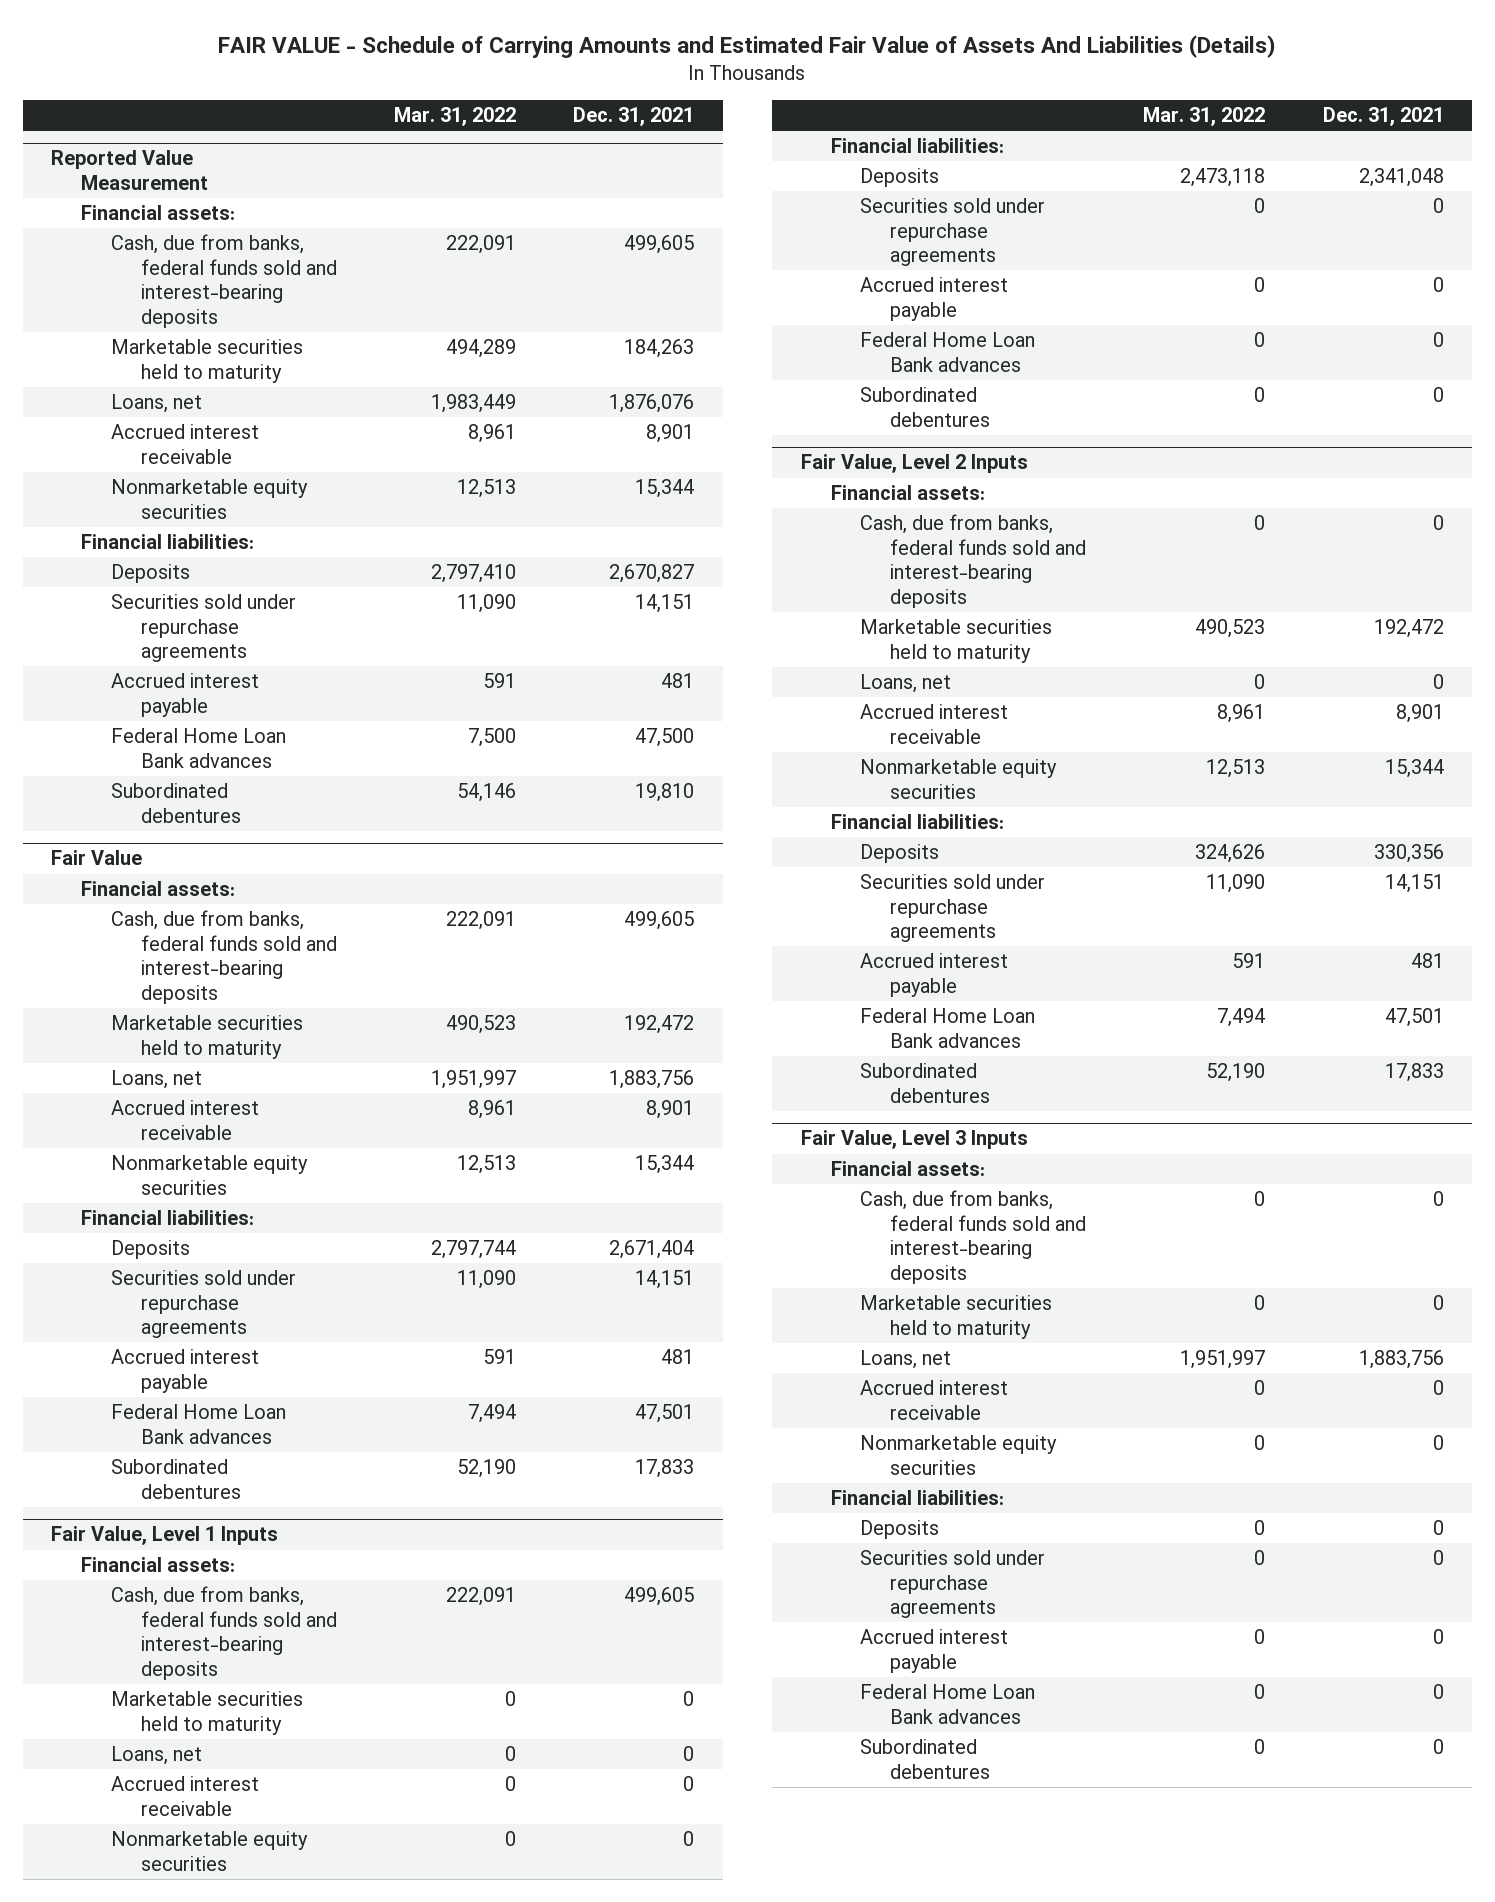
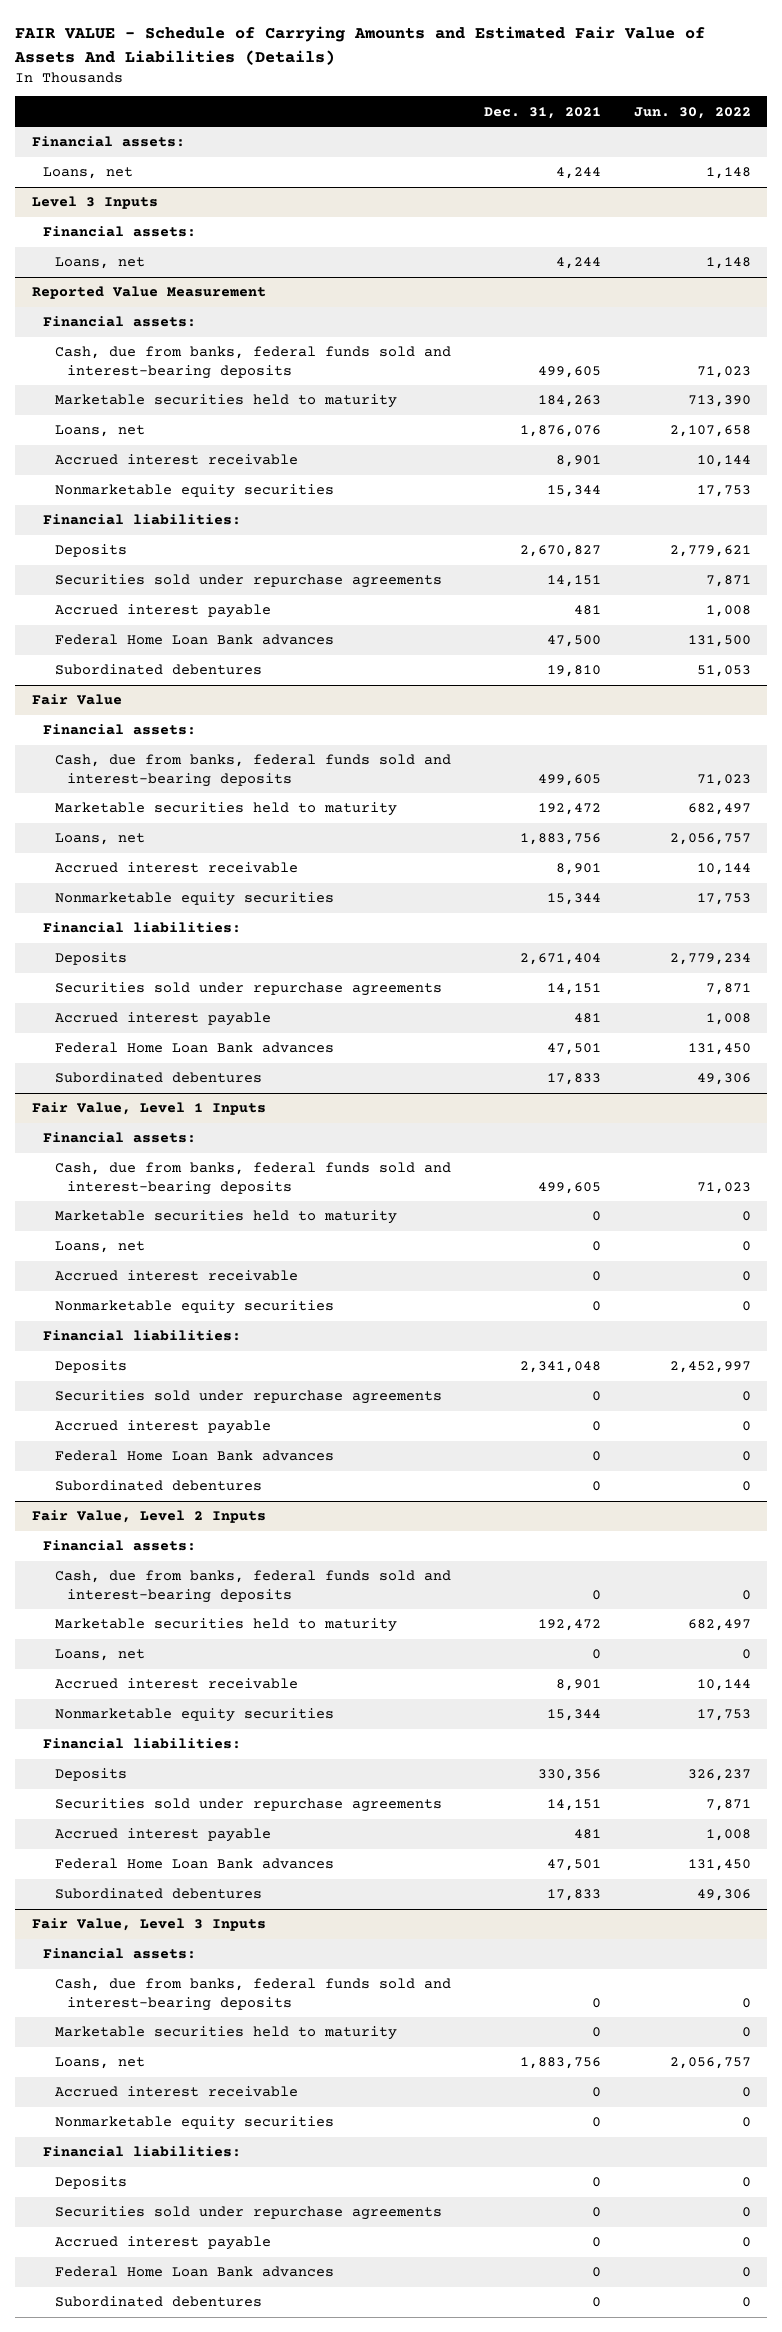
[393,107,516,127] Mar. 31, 2022 -> none
none -> [633,106,751,119] Jun. 30, 2022
none -> [31,136,185,148] Financial assets:
none -> [43,167,134,180] Loans, net
none -> [31,196,158,210] Level 3 Inputs
none -> [43,226,197,238] Financial assets:
none -> [55,257,146,270] Loans, net

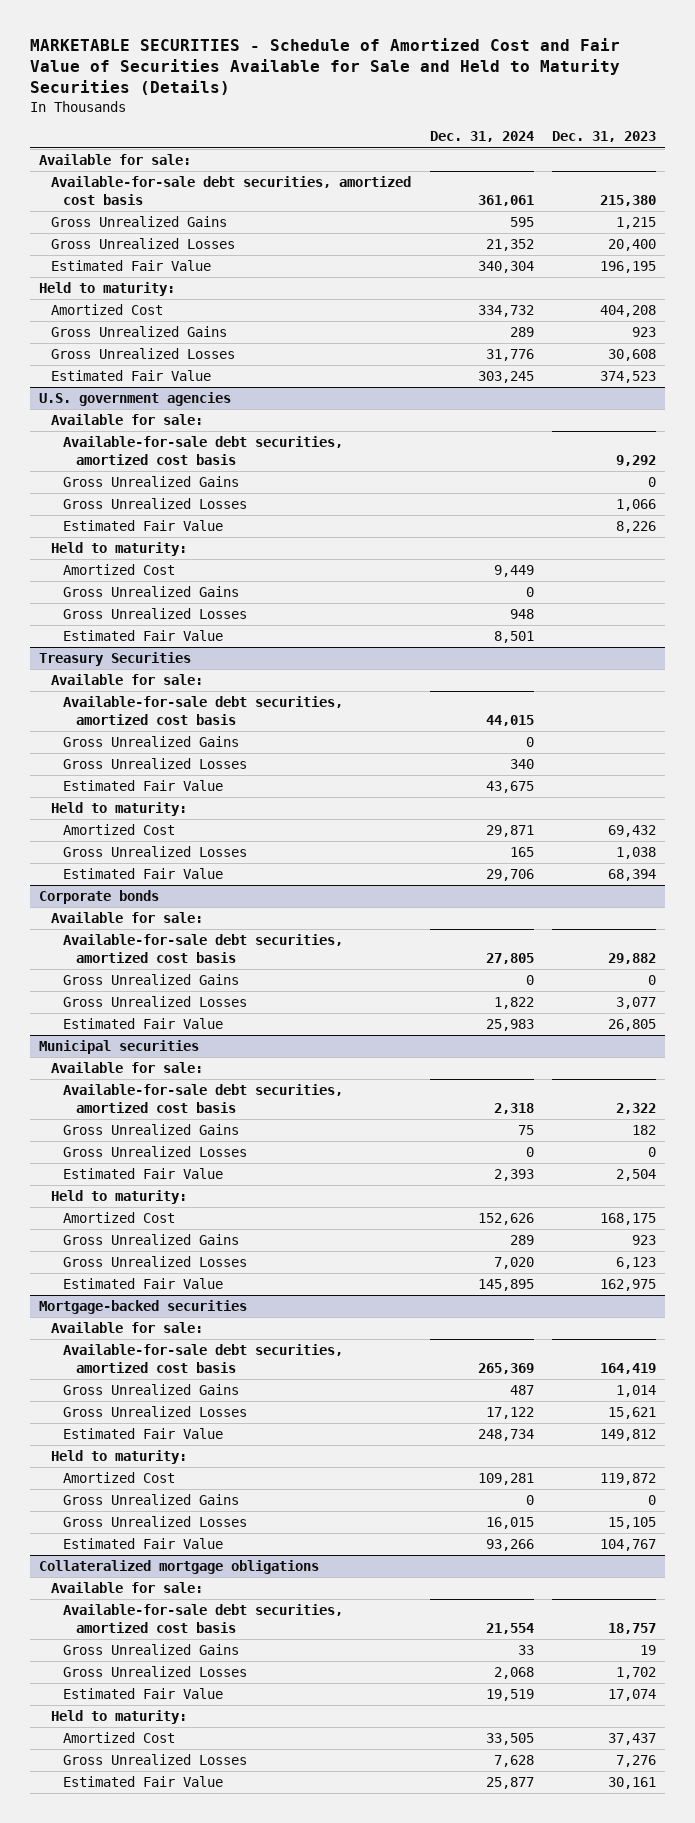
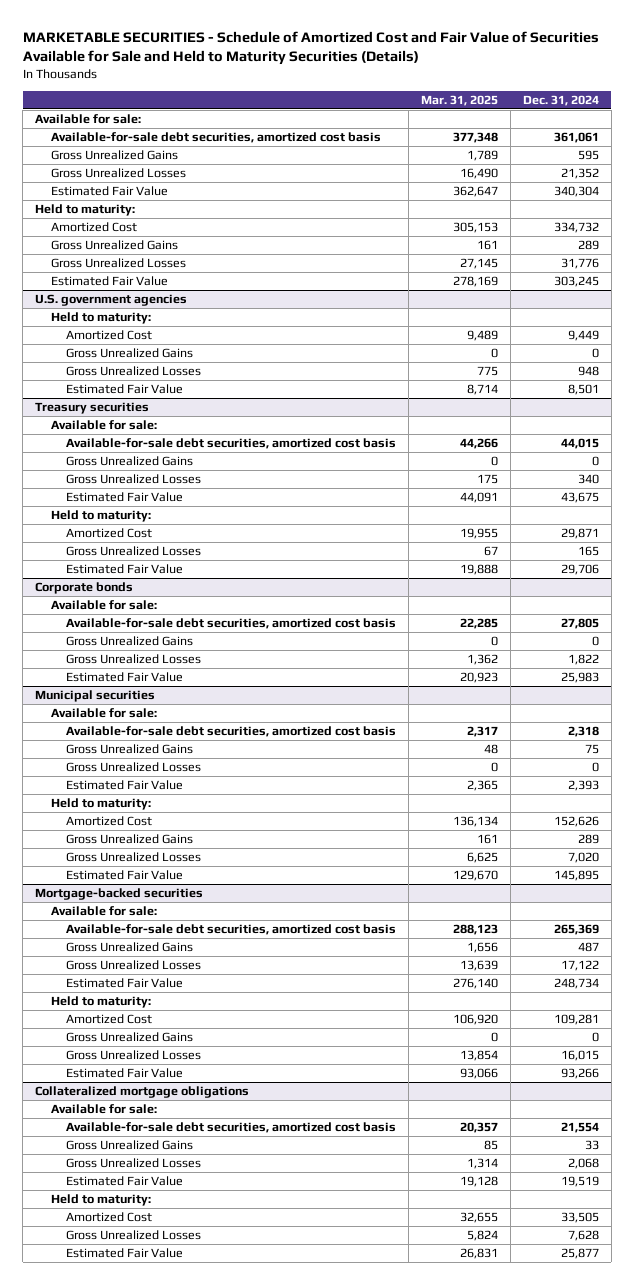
[551,131,656,143] Dec. 31, 2023 -> none
none -> [420,94,498,106] Mar. 31, 2025
[51,414,204,426] Available for sale: -> none
[63,436,344,465] Available-for-sale debt securities, amortized cost basis -> none
[63,476,240,488] Gross Unrealized Gains -> none
[63,498,248,510] Gross Unrealized Losses -> none
[63,520,224,532] Estimated Fair Value -> none
[39,652,192,667] Treasury Securities -> [35,402,150,415] Treasury securities

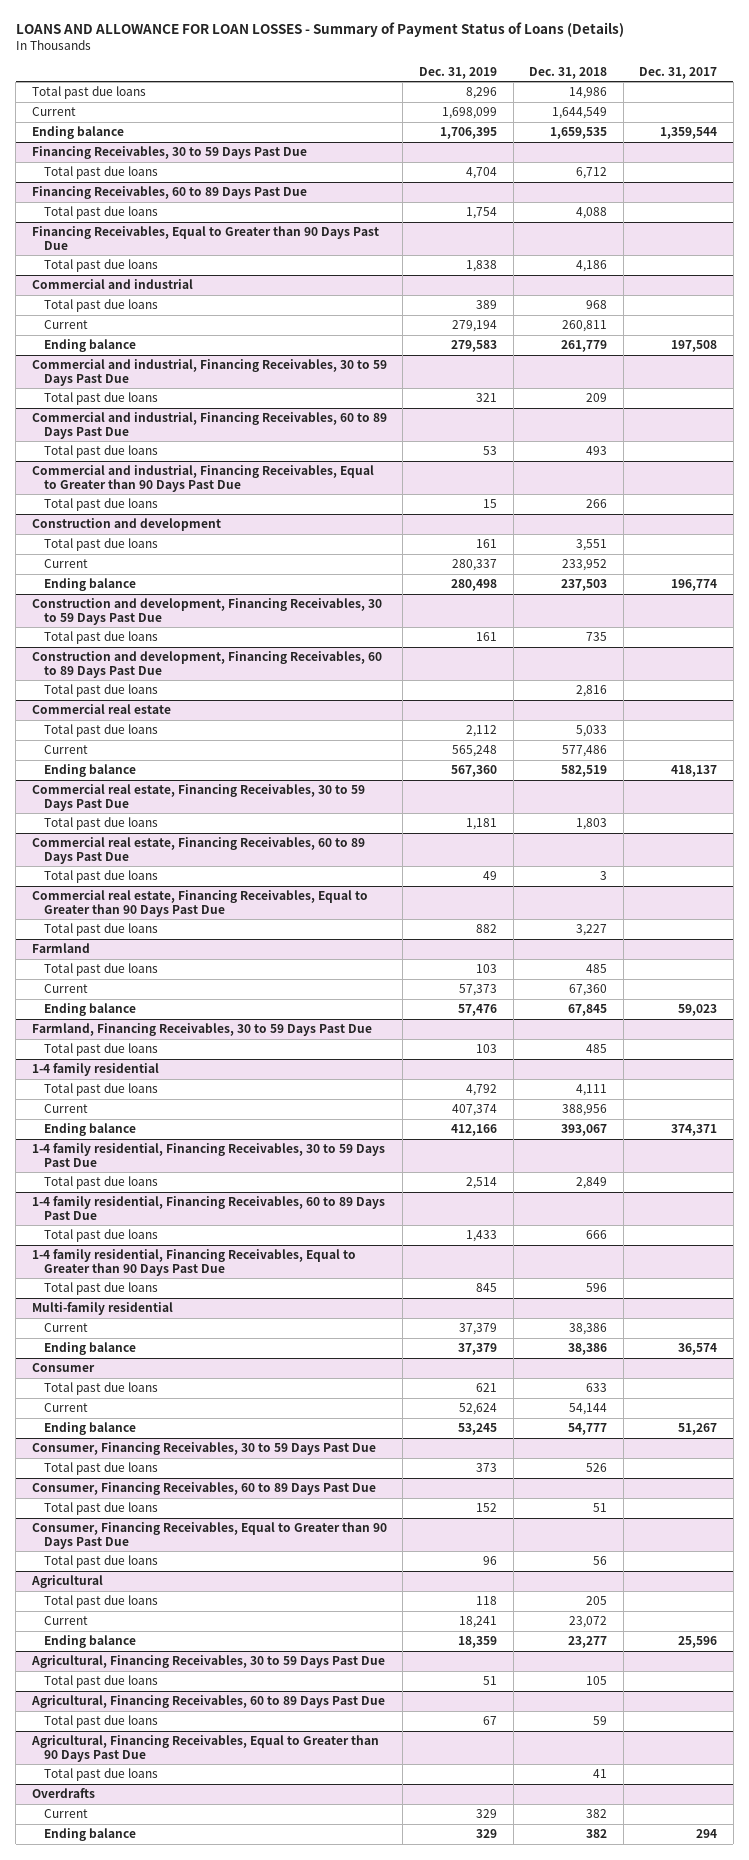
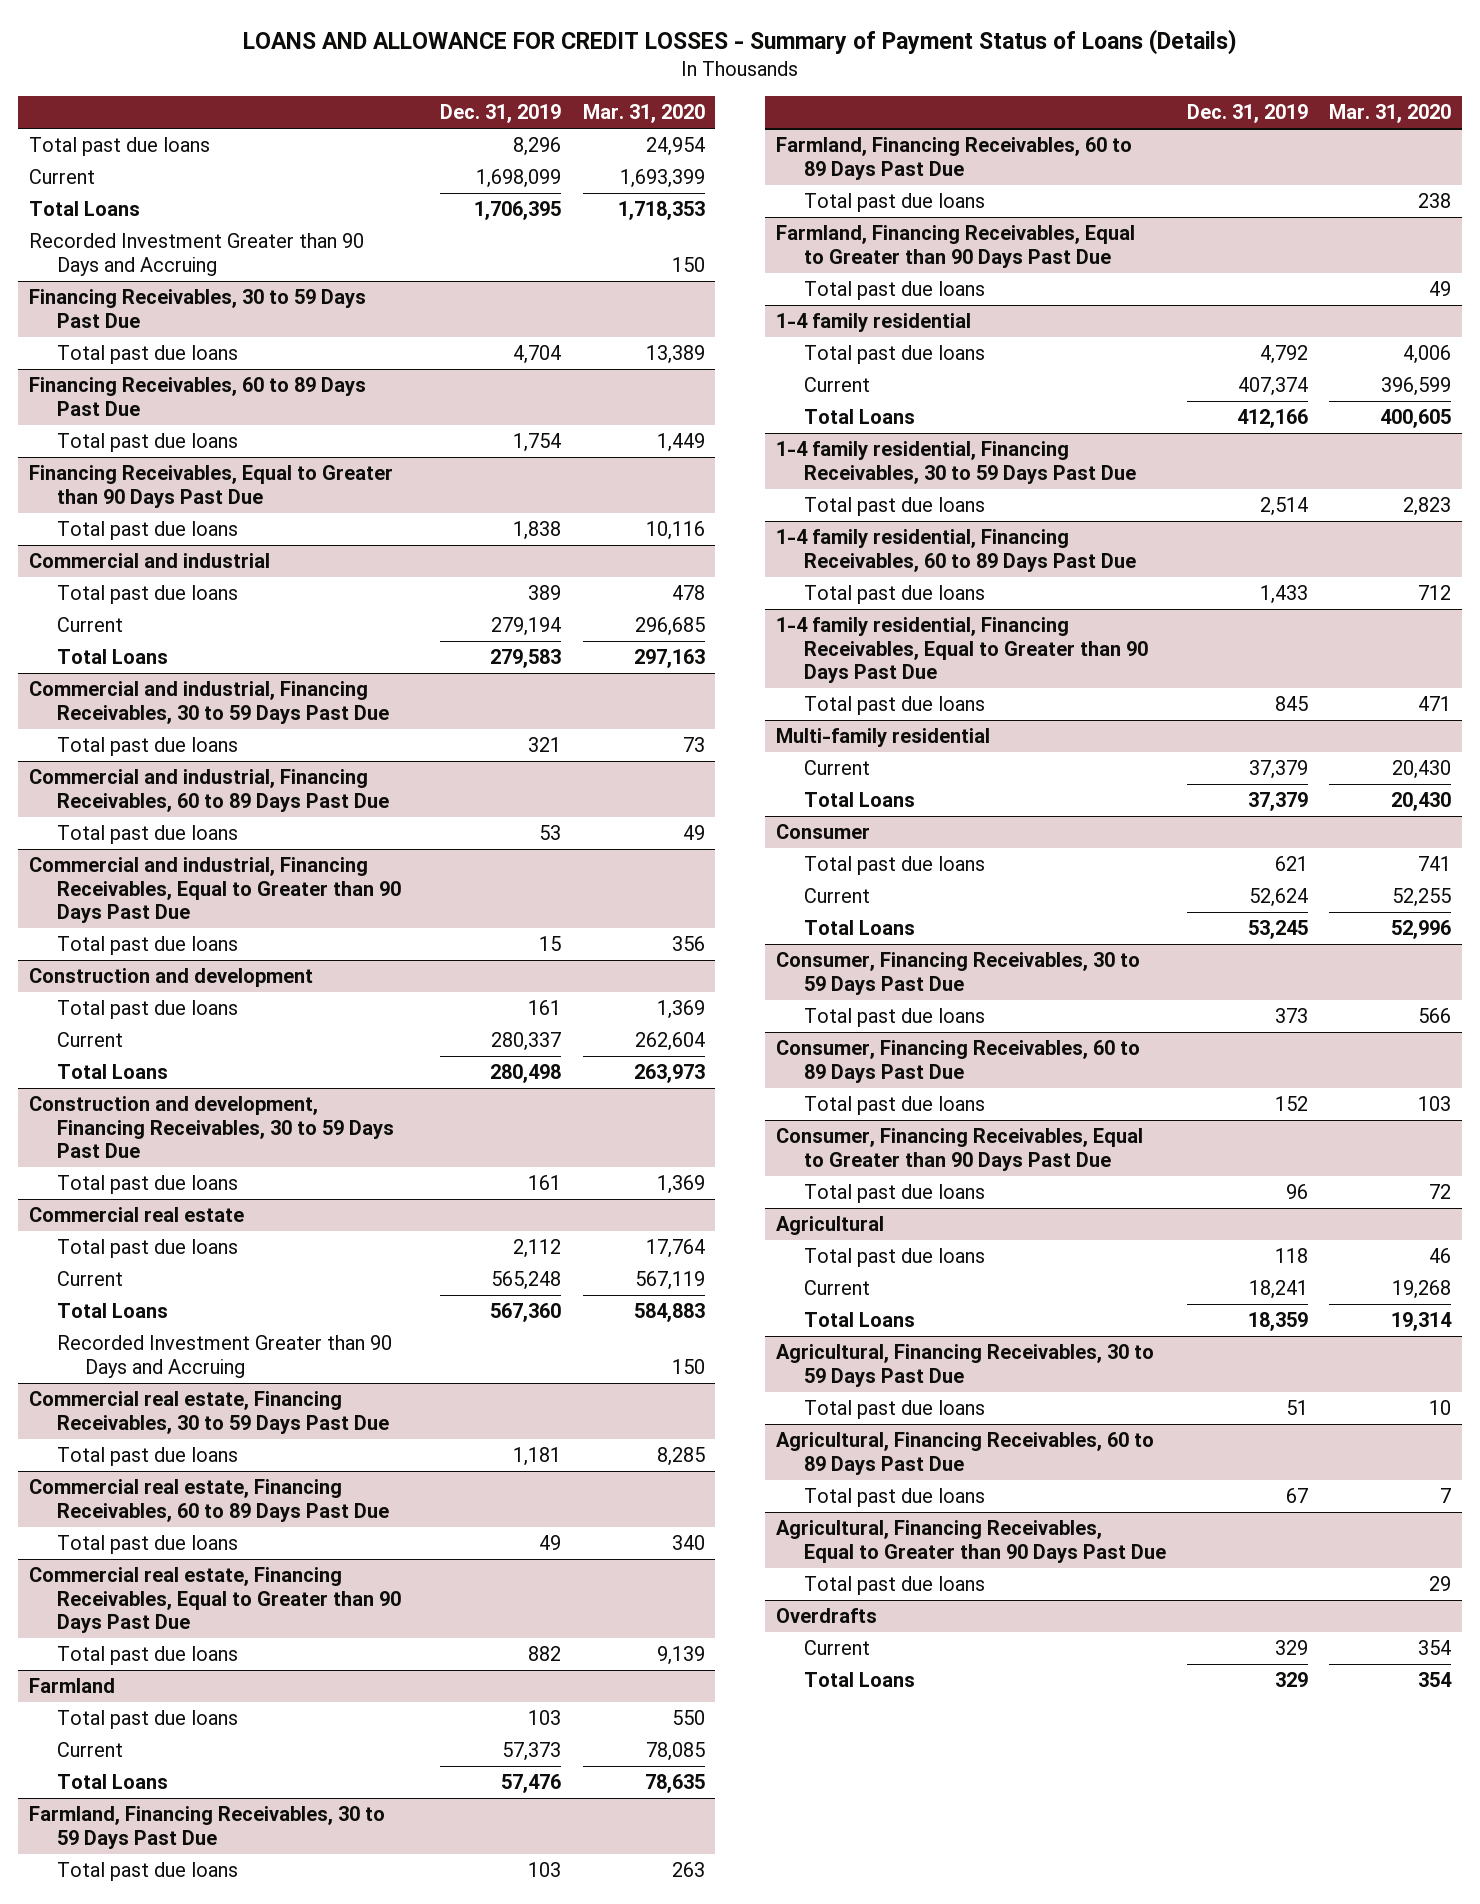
[15,22,624,38] LOANS AND ALLOWANCE FOR LOAN LOSSES - Summary of Payment Status of Loans (Details) -> [243,29,1238,56] LOANS AND ALLOWANCE FOR CREDIT LOSSES - Summary of Payment Status of Loans (Details)
[529,66,608,79] Dec. 31, 2018 -> none
[639,66,718,79] Dec. 31, 2017 -> none
none -> [582,104,705,124] Mar. 31, 2020
[31,126,124,140] Ending balance -> [28,201,140,217] Total Loans
none -> [28,233,364,276] Recorded Investment Greater than 90 Days and Accruing
[44,339,137,353] Ending balance -> [56,649,168,665] Total Loans
[44,578,137,592] Ending balance -> [56,1064,168,1080] Total Loans
[31,651,382,678] Construction and development, Financing Receivables, 60 to 89 Days Past Due -> none
[44,684,159,698] Total past due loans -> none
[44,764,137,778] Ending balance -> [56,1303,168,1319] Total Loans
none -> [56,1335,392,1378] Recorded Investment Greater than 90 Days and Accruing
[44,1003,137,1017] Ending balance -> [56,1774,168,1790] Total Loans
none -> [775,137,1132,180] Farmland, Financing Receivables, 60 to 89 Days Past Due
none -> [803,193,985,213] Total past due loans
none -> [775,225,1135,268] Farmland, Financing Receivables, Equal to Greater than 90 Days Past Due
none -> [803,281,985,301] Total past due loans
[44,1123,137,1137] Ending balance -> [803,409,915,425] Total Loans
[44,1342,137,1356] Ending balance -> [803,792,915,808] Total Loans
[44,1422,137,1436] Ending balance -> [803,920,915,936] Total Loans
[44,1635,137,1649] Ending balance -> [803,1312,915,1328] Total Loans
[44,1828,137,1842] Ending balance -> [803,1672,915,1688] Total Loans

